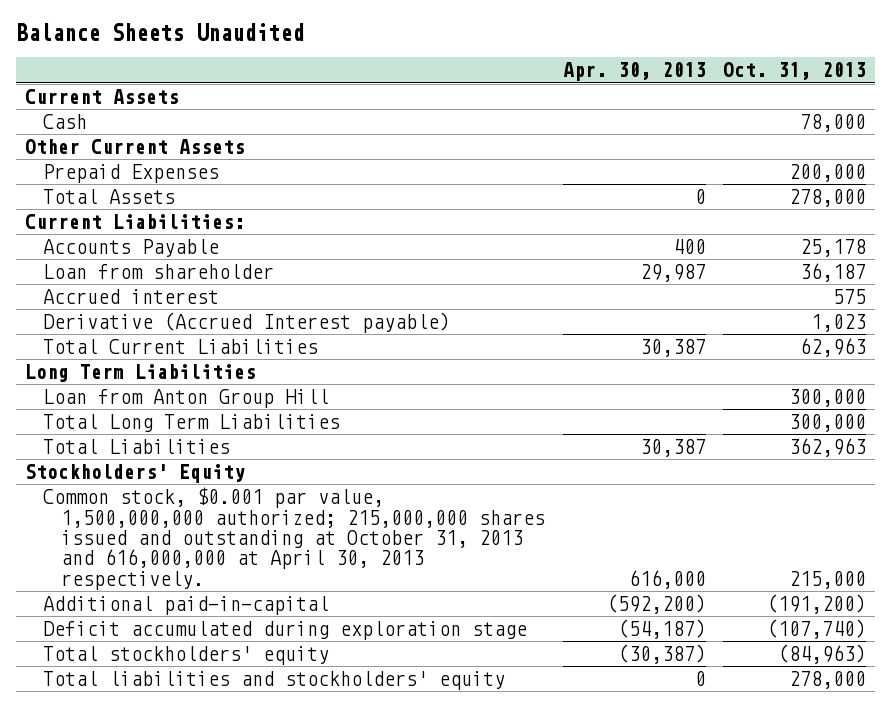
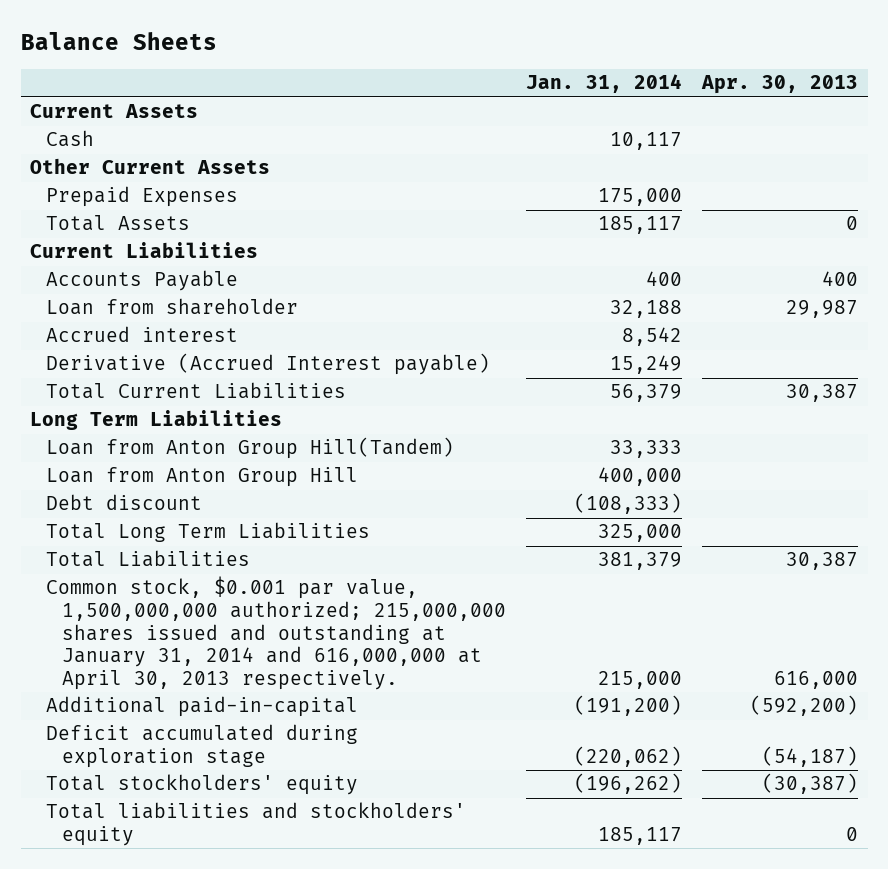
[16,23,305,42] Balance Sheets Unaudited -> [20,31,217,50] Balance Sheets
[723,62,867,81] Oct. 31, 2013 -> none
none -> [525,74,682,94] Jan. 31, 2014
[25,214,246,230] Current Liabilities: -> [30,242,259,259] Current Liabilities
none -> [46,437,455,460] Loan from Anton Group Hill(Tandem)
none -> [46,494,203,511] Debt discount
[25,464,246,484] Stockholders' Equity -> none
[43,487,546,590] Common stock, $0.001 par value, 1,500,000,000 authorized; 215,000,000 shares issued and outstanding at October 31, 2013 and 616,000,000 at April 30, 2013 respectively. -> [46,576,506,690] Common stock, $0.001 par value, 1,500,000,000 authorized; 215,000,000 shares issued and outstanding at January 31, 2014 and 616,000,000 at April 30, 2013 respectively.

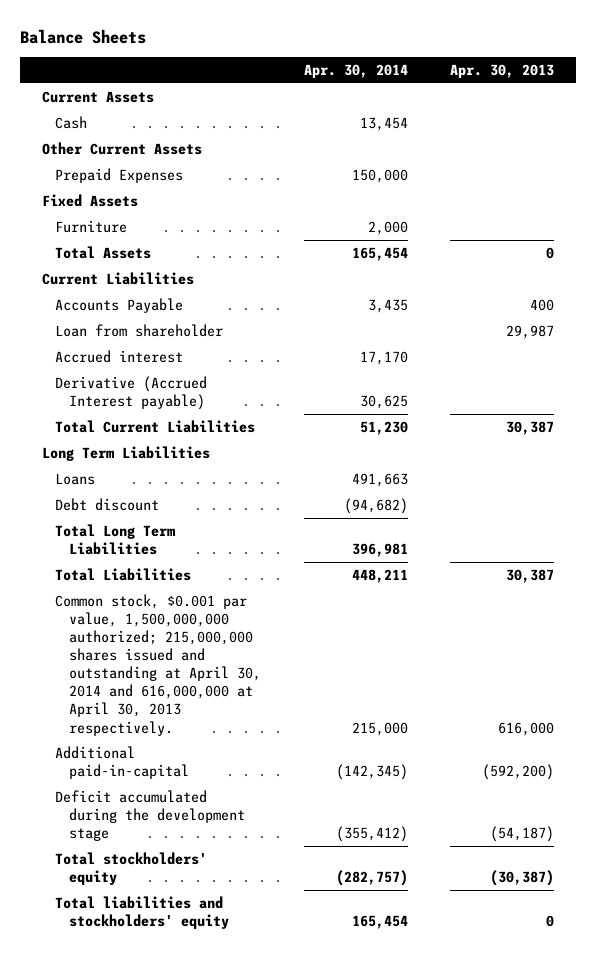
[525,74,682,94] Jan. 31, 2014 -> none
none -> [303,63,408,78] Apr. 30, 2014
none -> [41,193,138,207] Fixed Assets
none -> [55,219,128,233] Furniture
[46,437,455,460] Loan from Anton Group Hill(Tandem) -> none
[46,467,359,488] Loan from Anton Group Hill -> [55,472,96,485] Loans
[46,576,506,690] Common stock, $0.001 par value, 1,500,000,000 authorized; 215,000,000 shares issued and outstanding at January 31, 2014 and 616,000,000 at April 30, 2013 respectively. -> [55,593,262,736] Common stock, $0.001 par value, 1,500,000,000 authorized; 215,000,000 shares issued and outstanding at April 30, 2014 and 616,000,000 at April 30, 2013 respectively.
[46,724,359,769] Deficit accumulated during exploration stage -> [55,789,246,842] Deficit accumulated during the development stage

